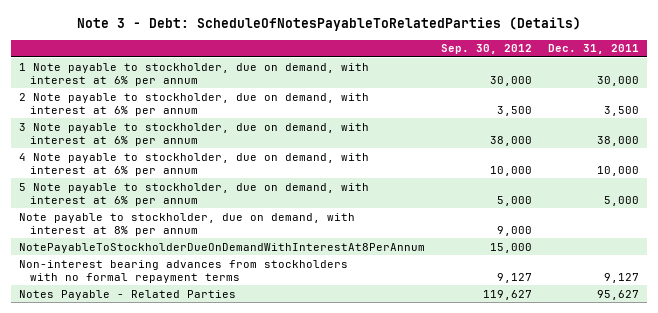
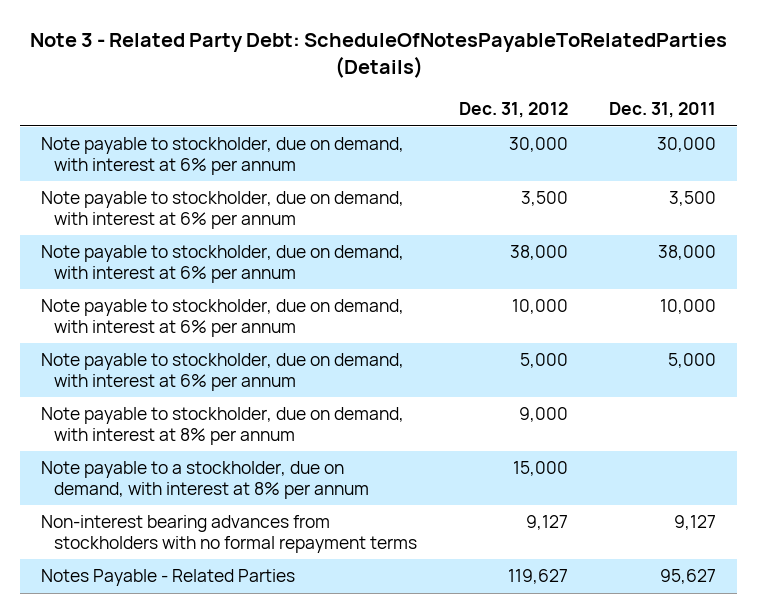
[77,17,582,32] Note 3 - Debt: ScheduleOfNotesPayableToRelatedParties (Details) -> [29,33,727,79] Note 3 - Related Party Debt: ScheduleOfNotesPayableToRelatedParties (Details)
[441,44,533,55] Sep. 30, 2012 -> none
none -> [458,102,568,119] Dec. 31, 2012
[19,62,370,86] 1 Note payable to stockholder, due on demand, with interest at 6% per annum -> [40,137,404,175] Note payable to stockholder, due on demand, with interest at 6% per annum
[19,92,370,116] 2 Note payable to stockholder, due on demand, with interest at 6% per annum -> [40,191,404,229] Note payable to stockholder, due on demand, with interest at 6% per annum
[19,122,370,146] 3 Note payable to stockholder, due on demand, with interest at 6% per annum -> [40,245,404,283] Note payable to stockholder, due on demand, with interest at 6% per annum
[19,152,370,176] 4 Note payable to stockholder, due on demand, with interest at 6% per annum -> [40,299,404,337] Note payable to stockholder, due on demand, with interest at 6% per annum
[19,182,370,206] 5 Note payable to stockholder, due on demand, with interest at 6% per annum -> [40,353,404,391] Note payable to stockholder, due on demand, with interest at 6% per annum
[19,242,426,253] NotePayableToStockholderDueOnDemandWithInterestAt8PerAnnum -> [40,461,369,499] Note payable to a stockholder, due on demand, with interest at 8% per annum

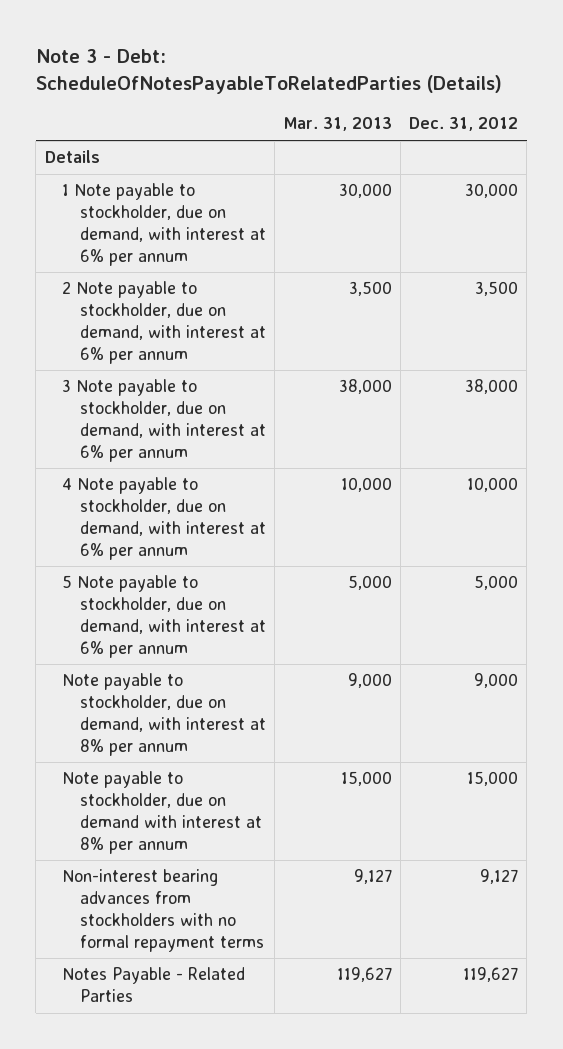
[29,33,727,79] Note 3 - Related Party Debt: ScheduleOfNotesPayableToRelatedParties (Details) -> [35,48,502,94] Note 3 - Debt: ScheduleOfNotesPayableToRelatedParties (Details)
[609,102,717,119] Dec. 31, 2011 -> none
none -> [283,117,392,132] Mar. 31, 2013
none -> [44,150,100,164] Details
[40,137,404,175] Note payable to stockholder, due on demand, with interest at 6% per annum -> [62,183,267,266] 1 Note payable to stockholder, due on demand, with interest at 6% per annum
[40,191,404,229] Note payable to stockholder, due on demand, with interest at 6% per annum -> [62,281,267,364] 2 Note payable to stockholder, due on demand, with interest at 6% per annum
[40,245,404,283] Note payable to stockholder, due on demand, with interest at 6% per annum -> [62,379,267,462] 3 Note payable to stockholder, due on demand, with interest at 6% per annum
[40,299,404,337] Note payable to stockholder, due on demand, with interest at 6% per annum -> [62,477,267,560] 4 Note payable to stockholder, due on demand, with interest at 6% per annum
[40,353,404,391] Note payable to stockholder, due on demand, with interest at 6% per annum -> [62,575,267,658] 5 Note payable to stockholder, due on demand, with interest at 6% per annum
[40,461,369,499] Note payable to a stockholder, due on demand, with interest at 8% per annum -> [62,771,263,854] Note payable to stockholder, due on demand with interest at 8% per annum

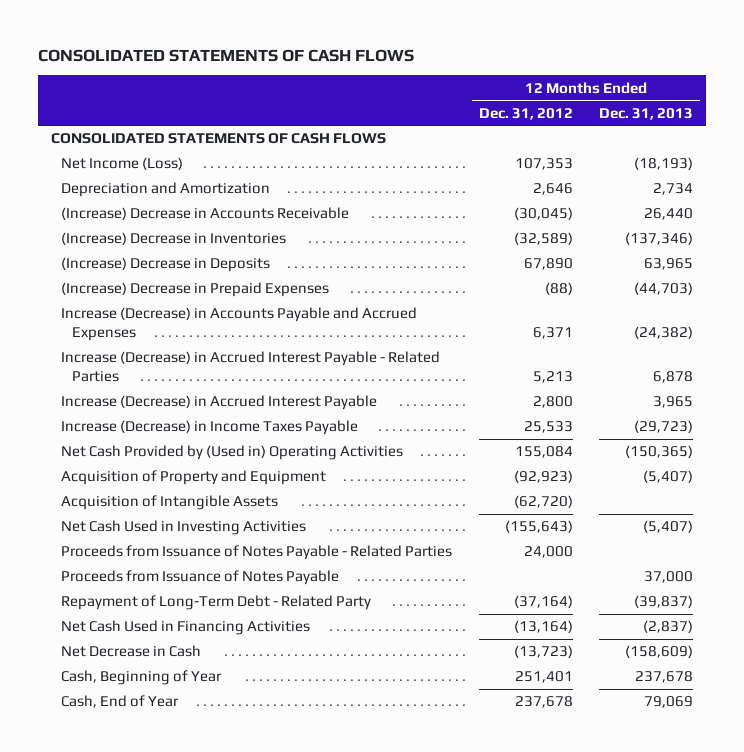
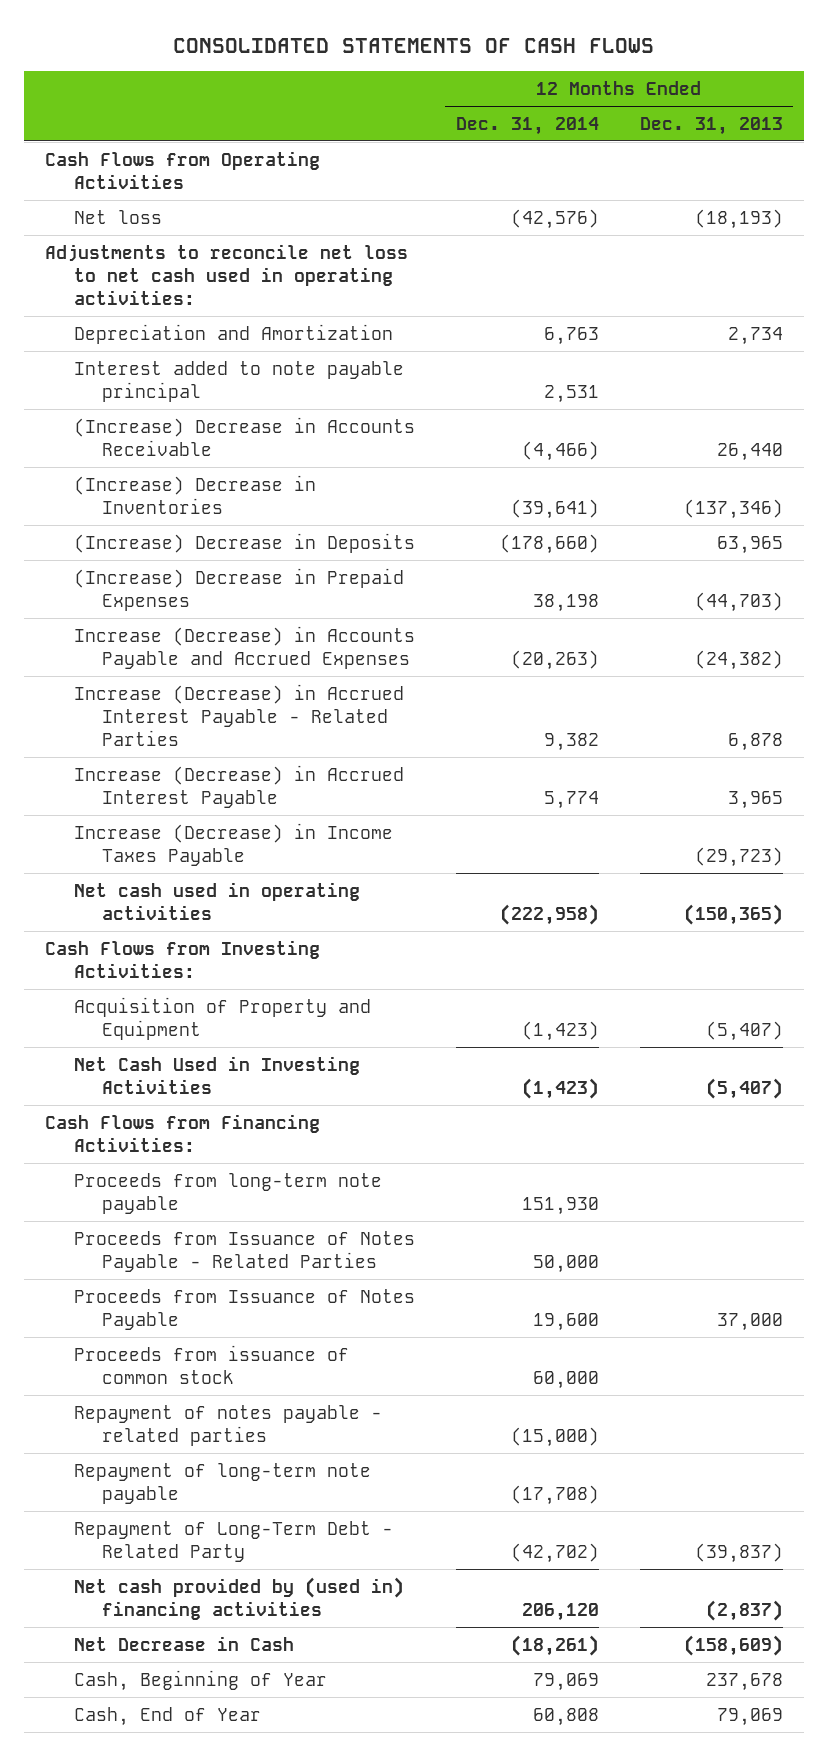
[478,107,573,120] Dec. 31, 2012 -> none
none -> [455,116,599,135] Dec. 31, 2014
[50,133,386,145] CONSOLIDATED STATEMENTS OF CASH FLOWS -> none
none -> [45,150,321,189] Cash Flows from Operating Activities
[61,157,184,171] Net Income (Loss) -> [73,209,162,224] Net loss
none -> [45,243,409,305] Adjustments to reconcile net loss to net cash used in operating activities:
none -> [73,360,404,402] Interest added to note payable principal
[61,445,404,461] Net Cash Provided by (Used in) Operating Activities -> [73,881,360,920] Net cash used in operating activities
none -> [45,939,321,978] Cash Flows from Investing Activities:
[61,495,279,511] Acquisition of Intangible Assets -> none
none -> [45,1113,321,1152] Cash Flows from Financing Activities:
none -> [73,1172,382,1214] Proceeds from long-term note payable
none -> [73,1344,349,1384] Proceeds from issuance of common stock
none -> [73,1404,382,1446] Repayment of notes payable - related parties
none -> [73,1462,371,1504] Repayment of long-term note payable
[61,620,311,636] Net Cash Used in Financing Activities -> [73,1576,404,1620] Net cash provided by (used in) financing activities

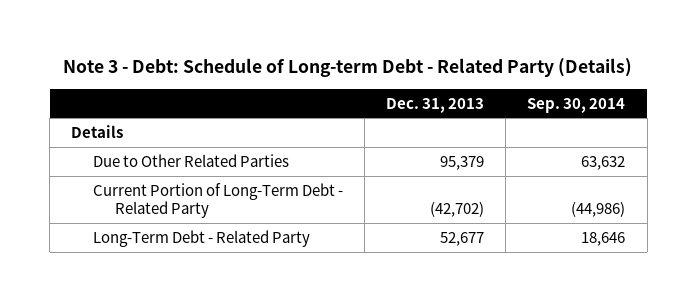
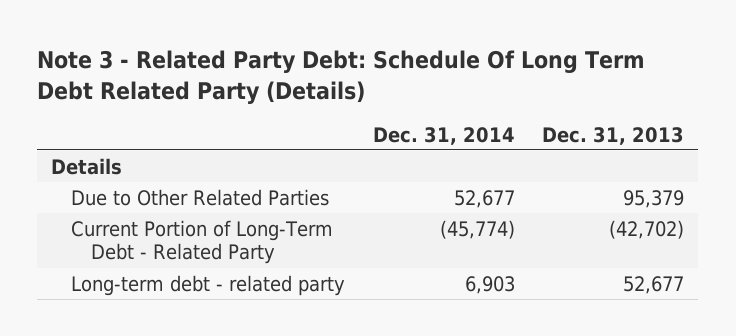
[63,58,633,78] Note 3 - Debt: Schedule of Long-term Debt - Related Party (Details) -> [37,50,646,104] Note 3 - Related Party Debt: Schedule Of Long Term Debt Related Party (Details)
[527,97,626,113] Sep. 30, 2014 -> none
none -> [372,126,515,145] Dec. 31, 2014
[93,229,311,247] Long-Term Debt - Related Party -> [70,274,345,296] Long-term debt - related party

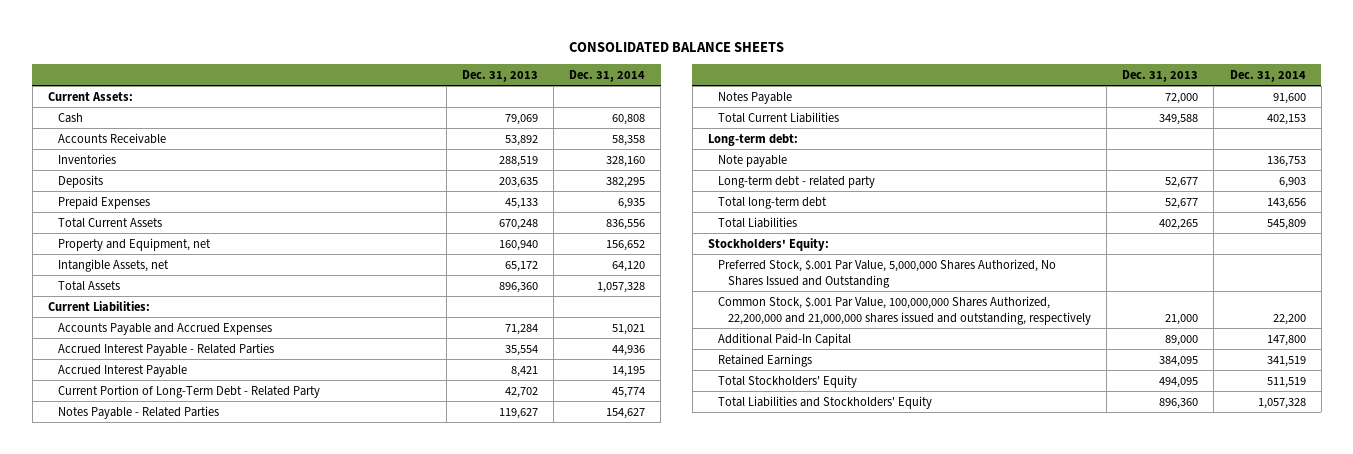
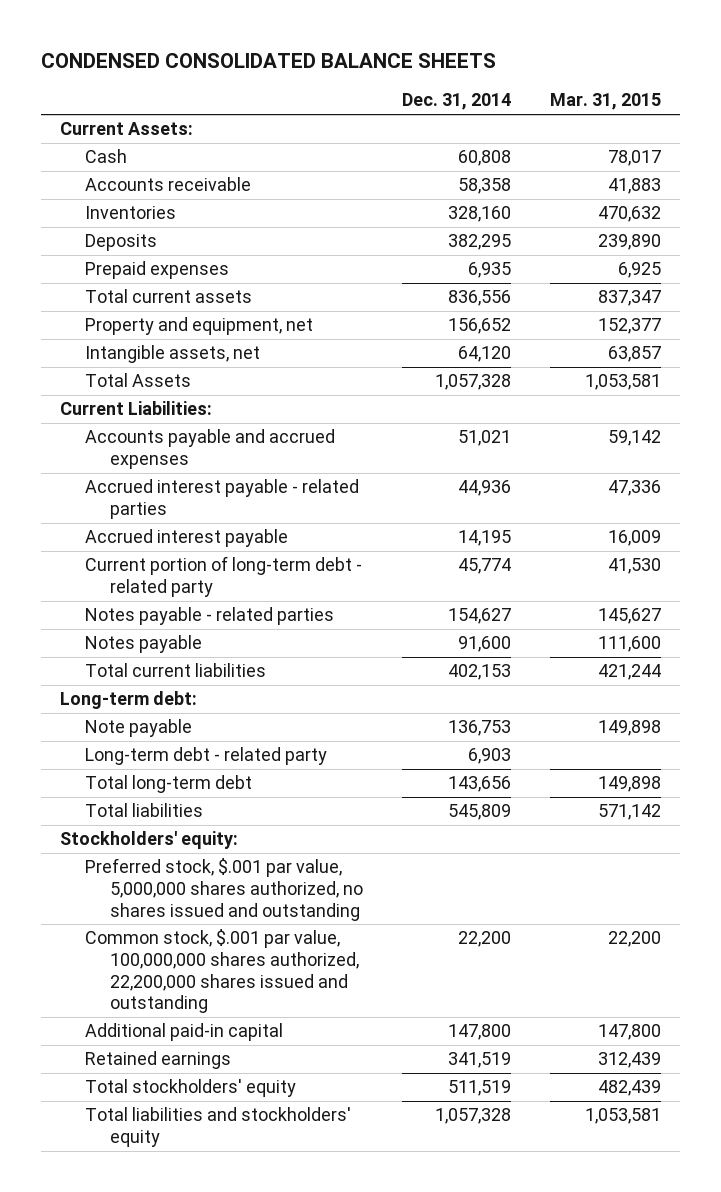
[568,41,784,52] CONSOLIDATED BALANCE SHEETS -> [40,53,496,69] CONDENSED CONSOLIDATED BALANCE SHEETS
[462,69,539,82] Dec. 31, 2013 -> none
none -> [549,93,661,111] Mar. 31, 2015
[58,132,167,144] Accounts Receivable -> [85,177,252,192] Accounts receivable
[58,195,151,209] Prepaid Expenses -> [85,261,230,280] Prepaid expenses
[58,217,163,228] Total Current Assets -> [85,289,253,304] Total current assets
[58,237,212,251] Property and Equipment, net -> [85,317,314,336] Property and equipment, net
[58,258,170,272] Intangible Assets, net -> [85,345,261,364] Intangible assets, net
[58,322,273,335] Accounts Payable and Accrued Expenses -> [85,429,336,470] Accounts payable and accrued expenses
[58,342,275,356] Accrued Interest Payable - Related Parties -> [85,479,360,520] Accrued interest payable - related parties
[58,364,188,377] Accrued Interest Payable -> [85,529,289,548] Accrued interest payable
[58,384,321,398] Current Portion of Long-Term Debt - Related Party -> [85,556,363,598] Current portion of long-term debt - related party
[58,405,220,419] Notes Payable - Related Parties -> [85,607,335,626] Notes payable - related parties
[718,91,793,104] Notes Payable -> [85,635,203,654] Notes payable
[718,111,840,123] Total Current Liabilities -> [85,663,267,678] Total current liabilities
[718,216,798,228] Total Liabilities -> [85,803,204,818] Total liabilities
[707,237,829,251] Stockholders' Equity: -> [59,831,238,850] Stockholders' equity:
[718,258,1057,288] Preferred Stock, $.001 Par Value, 5,000,000 Shares Authorized, No Shares Issued and Outstanding -> [85,858,364,921] Preferred stock, $.001 par value, 5,000,000 shares authorized, no shares issued and outstanding
[718,295,1092,325] Common Stock, $.001 Par Value, 100,000,000 Shares Authorized, 22,200,000 and 21,000,000 shares issued and outstanding, respectively -> [85,929,360,1014] Common stock, $.001 par value, 100,000,000 shares authorized, 22,200,000 shares issued and outstanding
[718,332,852,346] Additional Paid-In Capital -> [85,1023,284,1042] Additional paid-in capital
[718,353,813,367] Retained Earnings -> [85,1051,232,1070] Retained earnings
[718,374,858,388] Total Stockholders' Equity -> [85,1079,297,1098] Total stockholders' equity
[718,395,933,409] Total Liabilities and Stockholders' Equity -> [85,1107,352,1148] Total liabilities and stockholders' equity

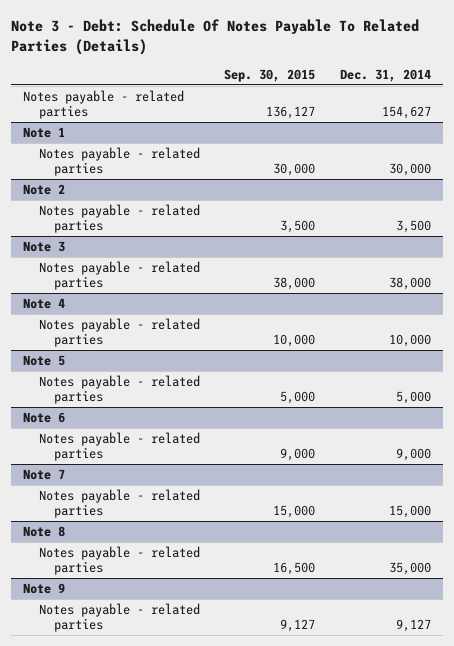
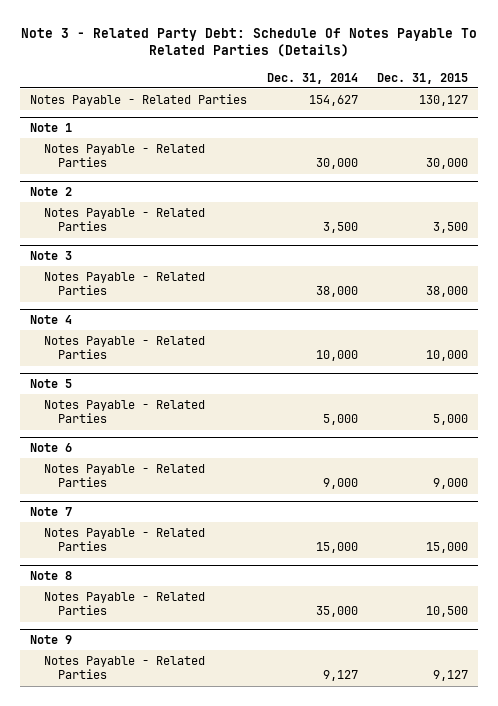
[11,19,420,55] Note 3 - Debt: Schedule Of Notes Payable To Related Parties (Details) -> [21,27,478,58] Note 3 - Related Party Debt: Schedule Of Notes Payable To Related Parties (Details)
[224,68,316,82] Sep. 30, 2015 -> none
none -> [377,72,469,84] Dec. 31, 2015
[23,90,185,120] Notes payable - related parties -> [29,93,247,106] Notes Payable - Related Parties
[38,147,200,177] Notes payable - related parties -> [43,143,205,168] Notes Payable - Related Parties
[38,204,200,234] Notes payable - related parties -> [43,207,205,232] Notes Payable - Related Parties
[38,261,200,291] Notes payable - related parties -> [43,271,205,296] Notes Payable - Related Parties
[38,318,200,348] Notes payable - related parties -> [43,335,205,360] Notes Payable - Related Parties
[38,375,200,405] Notes payable - related parties -> [43,399,205,424] Notes Payable - Related Parties
[38,432,200,462] Notes payable - related parties -> [43,463,205,488] Notes Payable - Related Parties
[38,489,200,519] Notes payable - related parties -> [43,527,205,552] Notes Payable - Related Parties
[38,546,200,576] Notes payable - related parties -> [43,591,205,616] Notes Payable - Related Parties
[38,603,200,633] Notes payable - related parties -> [43,655,205,680] Notes Payable - Related Parties

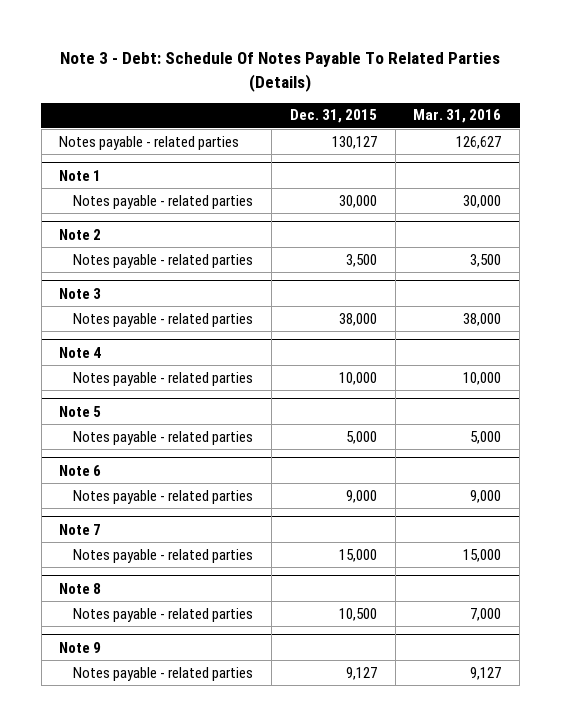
[21,27,478,58] Note 3 - Related Party Debt: Schedule Of Notes Payable To Related Parties (Details) -> [60,52,501,92] Note 3 - Debt: Schedule Of Notes Payable To Related Parties (Details)
[266,72,358,84] Dec. 31, 2014 -> none
none -> [413,109,502,124] Mar. 31, 2016
[29,93,247,106] Notes Payable - Related Parties -> [59,135,240,150] Notes payable - related parties
[43,143,205,168] Notes Payable - Related Parties -> [73,194,254,209] Notes payable - related parties
[43,207,205,232] Notes Payable - Related Parties -> [73,253,254,268] Notes payable - related parties
[43,271,205,296] Notes Payable - Related Parties -> [73,312,254,327] Notes payable - related parties
[43,335,205,360] Notes Payable - Related Parties -> [73,371,254,386] Notes payable - related parties
[43,399,205,424] Notes Payable - Related Parties -> [73,430,254,445] Notes payable - related parties
[43,463,205,488] Notes Payable - Related Parties -> [73,489,254,504] Notes payable - related parties
[43,527,205,552] Notes Payable - Related Parties -> [73,548,254,563] Notes payable - related parties
[43,591,205,616] Notes Payable - Related Parties -> [73,607,254,622] Notes payable - related parties
[43,655,205,680] Notes Payable - Related Parties -> [73,666,254,681] Notes payable - related parties

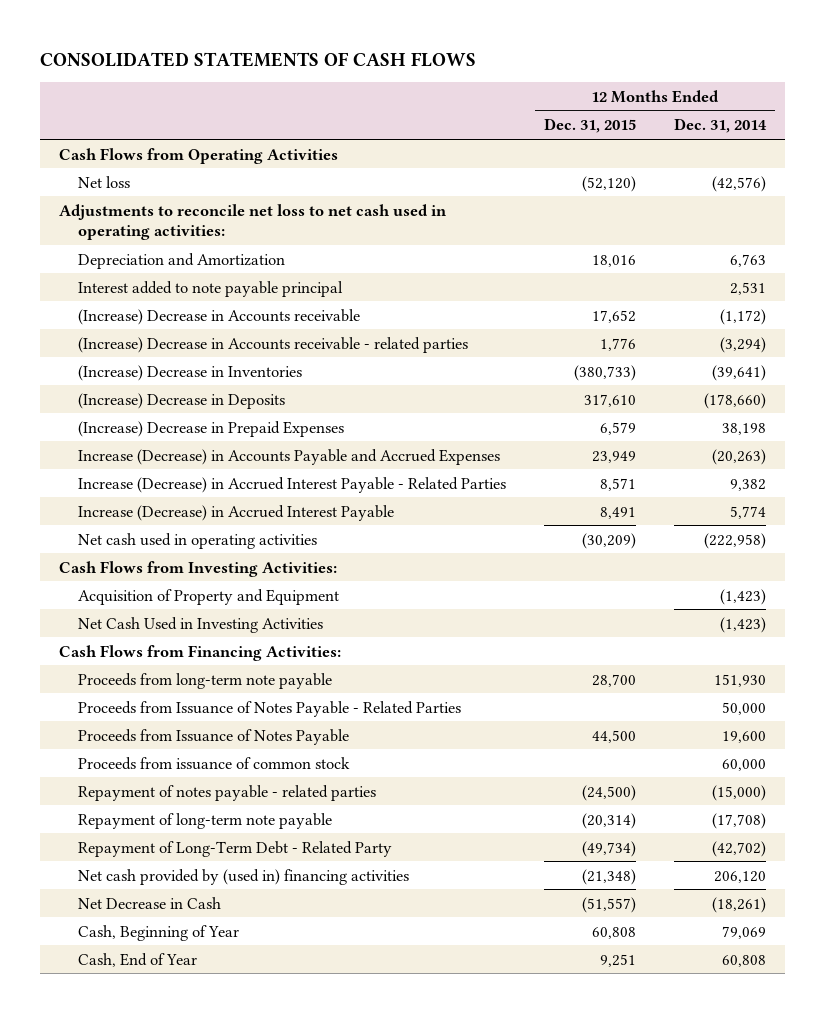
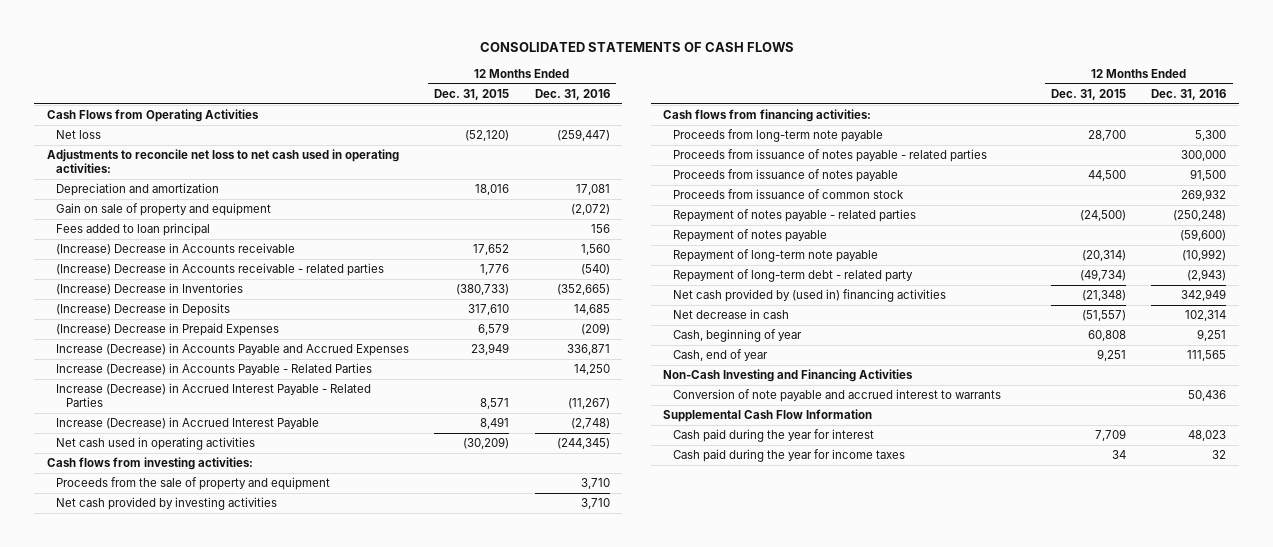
[674,118,768,134] Dec. 31, 2014 -> none
none -> [534,88,610,100] Dec. 31, 2016
[78,280,344,297] Interest added to note payable principal -> none
[78,252,286,269] Depreciation and Amortization -> [56,183,220,197] Depreciation and amortization
none -> [56,203,272,217] Gain on sale of property and equipment
none -> [56,223,211,237] Fees added to loan principal
none -> [56,363,373,376] Increase (Decrease) in Accounts Payable - Related Parties
[78,588,340,605] Acquisition of Property and Equipment -> none
[58,560,337,577] Cash Flows from Investing Activities: -> [46,457,253,471] Cash flows from investing activities:
none -> [56,477,331,491] Proceeds from the sale of property and equipment
[78,616,324,633] Net Cash Used in Investing Activities -> [56,497,278,511] Net cash provided by investing activities
[58,644,341,661] Cash Flows from Financing Activities: -> [663,109,872,123] Cash flows from financing activities:
[78,700,462,717] Proceeds from Issuance of Notes Payable - Related Parties -> [672,149,987,163] Proceeds from issuance of notes payable - related parties
[78,728,350,745] Proceeds from Issuance of Notes Payable -> [672,169,898,183] Proceeds from issuance of notes payable
none -> [672,229,827,243] Repayment of notes payable
[78,840,393,857] Repayment of Long-Term Debt - Related Party -> [672,269,913,283] Repayment of long-term debt - related party
[78,896,222,909] Net Decrease in Cash -> [672,309,789,320] Net decrease in cash
[78,924,240,941] Cash, Beginning of Year -> [672,329,802,343] Cash, beginning of year
[78,952,198,967] Cash, End of Year -> [672,349,768,362] Cash, end of year
none -> [663,369,914,383] Non-Cash Investing and Financing Activities
none -> [672,389,1001,403] Conversion of note payable and accrued interest to warrants
none -> [663,409,873,423] Supplemental Cash Flow Information
none -> [672,429,874,443] Cash paid during the year for interest
none -> [672,449,905,463] Cash paid during the year for income taxes

